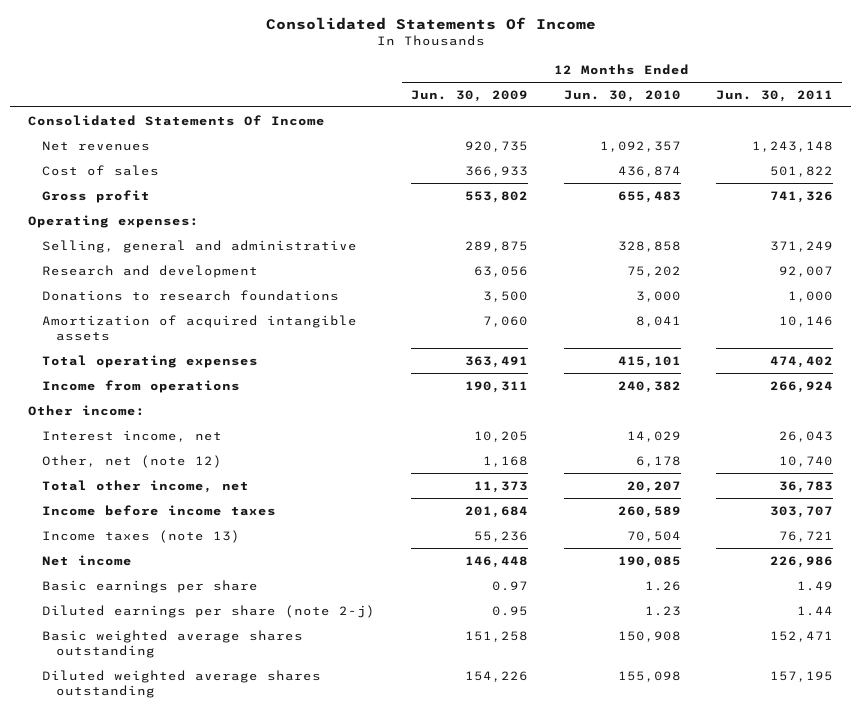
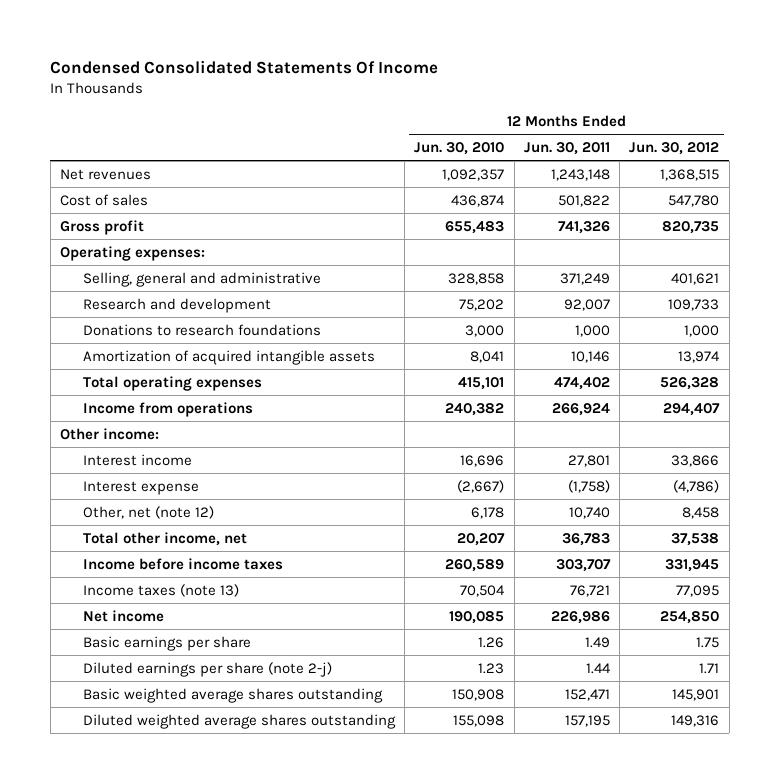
[265,16,596,30] Consolidated Statements Of Income -> [50,60,439,75] Condensed Consolidated Statements Of Income
[410,89,528,102] Jun. 30, 2009 -> none
none -> [629,142,720,156] Jun. 30, 2012
[28,114,326,126] Consolidated Statements Of Income -> none
[42,429,223,442] Interest income, net -> [82,453,192,466] Interest income
[626,430,681,442] 14,029 -> [460,454,505,467] 16,696
[779,430,834,442] 26,043 -> [567,454,610,467] 27,801
none -> [82,480,199,495] Interest expense

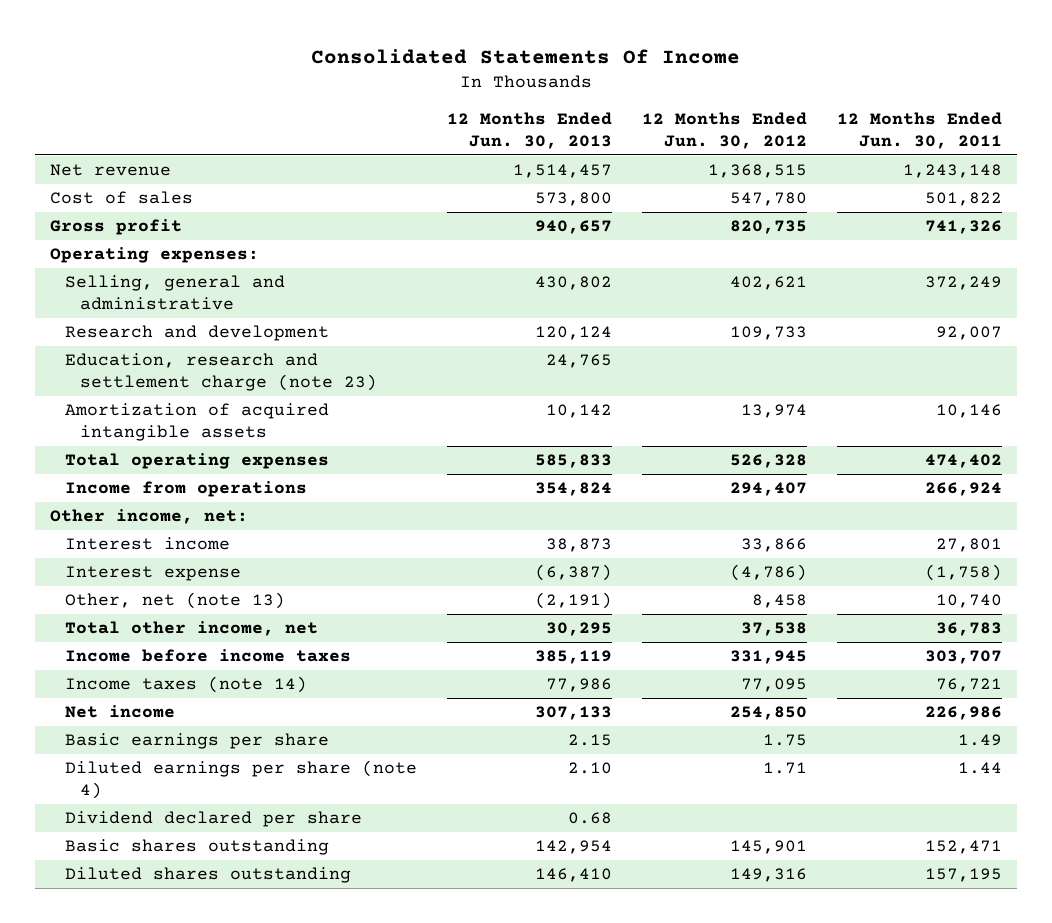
[50,60,439,75] Condensed Consolidated Statements Of Income -> [311,48,741,64] Consolidated Statements Of Income
[414,142,505,156] Jun. 30, 2010 -> none
none -> [447,112,613,149] 12 Months Ended Jun. 30, 2013
[59,168,151,180] Net revenues -> [49,164,171,177] Net revenue
[559,272,610,285] 371,249 -> [925,276,1003,291] 372,249
[671,272,720,285] 401,621 -> [730,276,808,291] 402,621
[82,323,321,336] Donations to research foundations -> none
none -> [64,353,378,391] Education, research and settlement charge (note 23)
[59,427,159,440] Other income: -> [49,509,248,525] Other income, net:
[82,505,214,519] Other, net (note 12) -> [64,592,285,610] Other, net (note 13)
[82,583,239,597] Income taxes (note 13) -> [64,676,307,694] Income taxes (note 14)
[82,661,332,677] Diluted earnings per share (note 2-j) -> [64,760,417,799] Diluted earnings per share (note 4)
none -> [64,811,362,828] Dividend declared per share
[82,687,383,703] Basic weighted average shares outstanding -> [64,839,329,856] Basic shares outstanding
[82,713,396,729] Diluted weighted average shares outstanding -> [64,867,351,884] Diluted shares outstanding

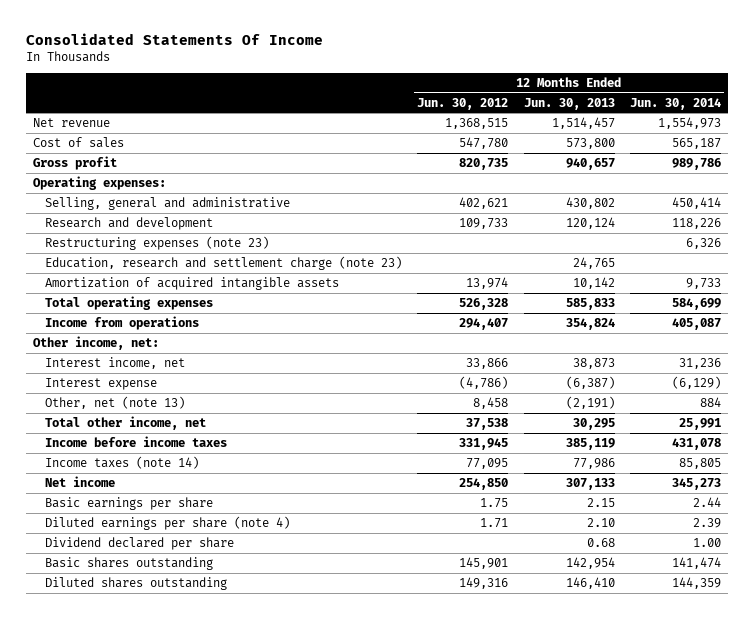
[837,112,1003,149] 12 Months Ended Jun. 30, 2011 -> none
none -> [629,97,721,110] Jun. 30, 2014
none -> [45,236,270,251] Restructuring expenses (note 23)
[64,537,230,551] Interest income -> [45,357,186,370] Interest income, net

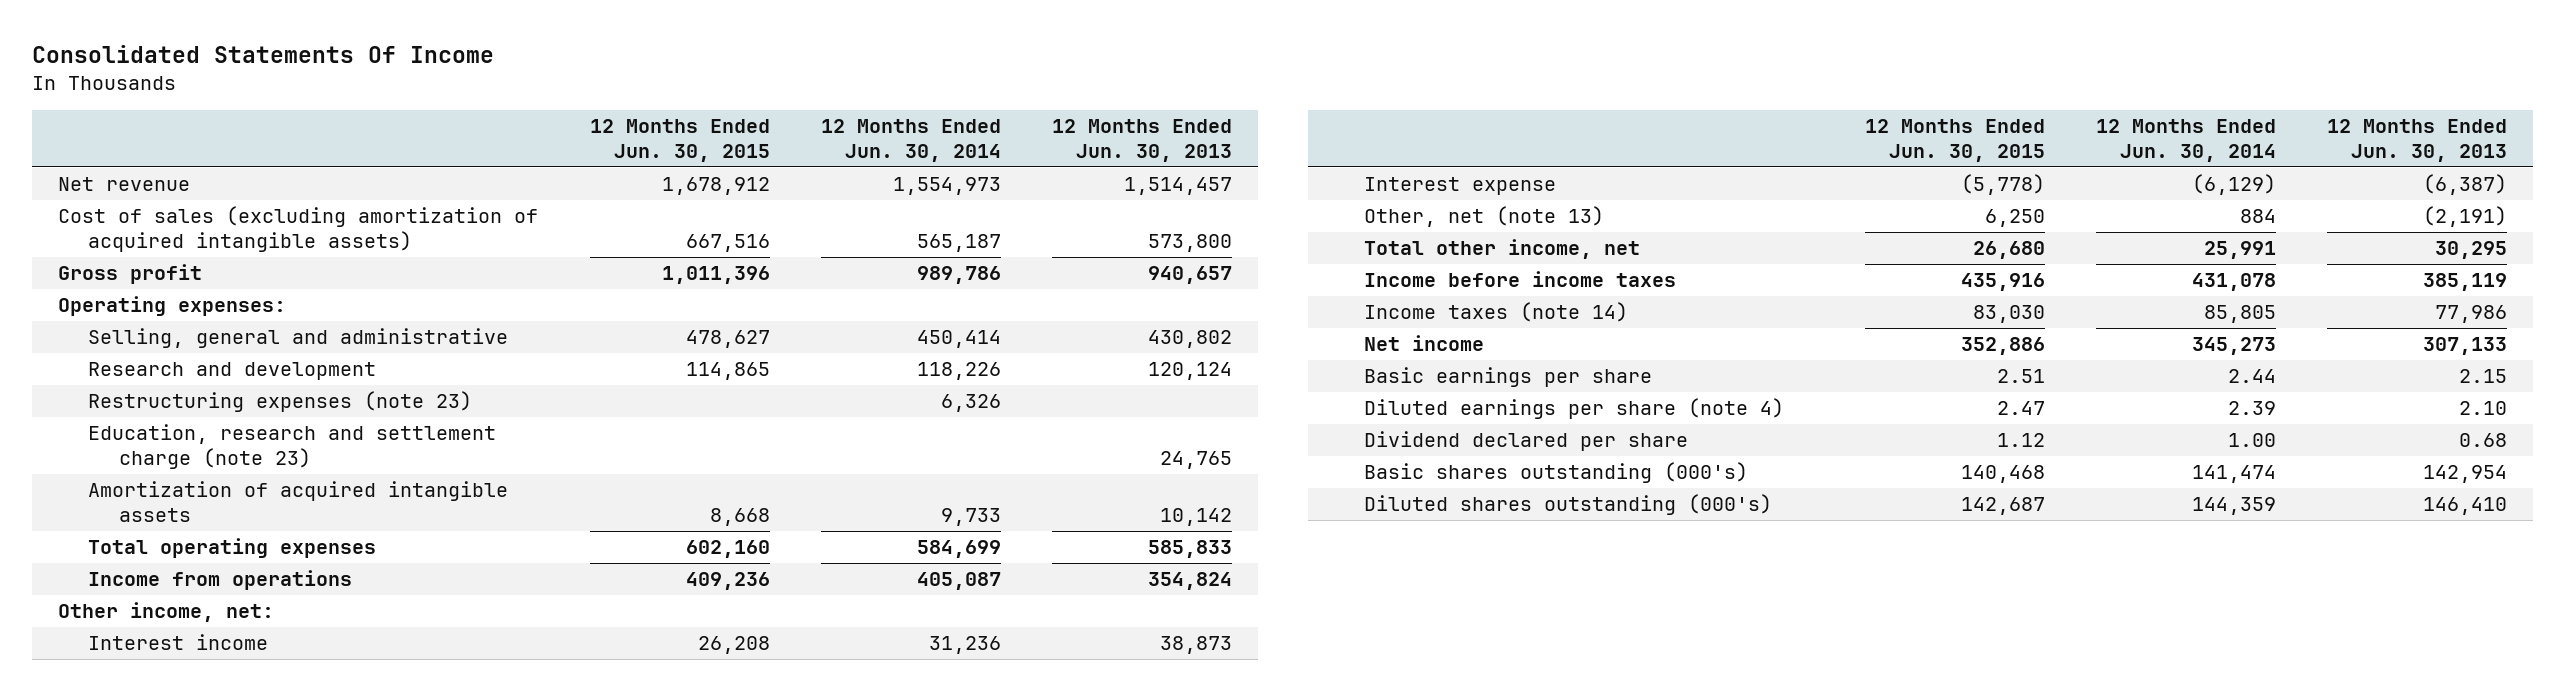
[417,97,509,110] Jun. 30, 2012 -> none
none -> [589,118,770,163] 12 Months Ended Jun. 30, 2015
[33,137,125,149] Cost of sales -> [58,206,539,253] Cost of sales (excluding amortization of acquired intangible assets)
[45,357,186,370] Interest income, net -> [88,634,269,651] Interest income
[45,557,214,571] Basic shares outstanding -> [1363,462,1748,484] Basic shares outstanding (000's)
[45,577,228,591] Diluted shares outstanding -> [1363,494,1772,516] Diluted shares outstanding (000's)

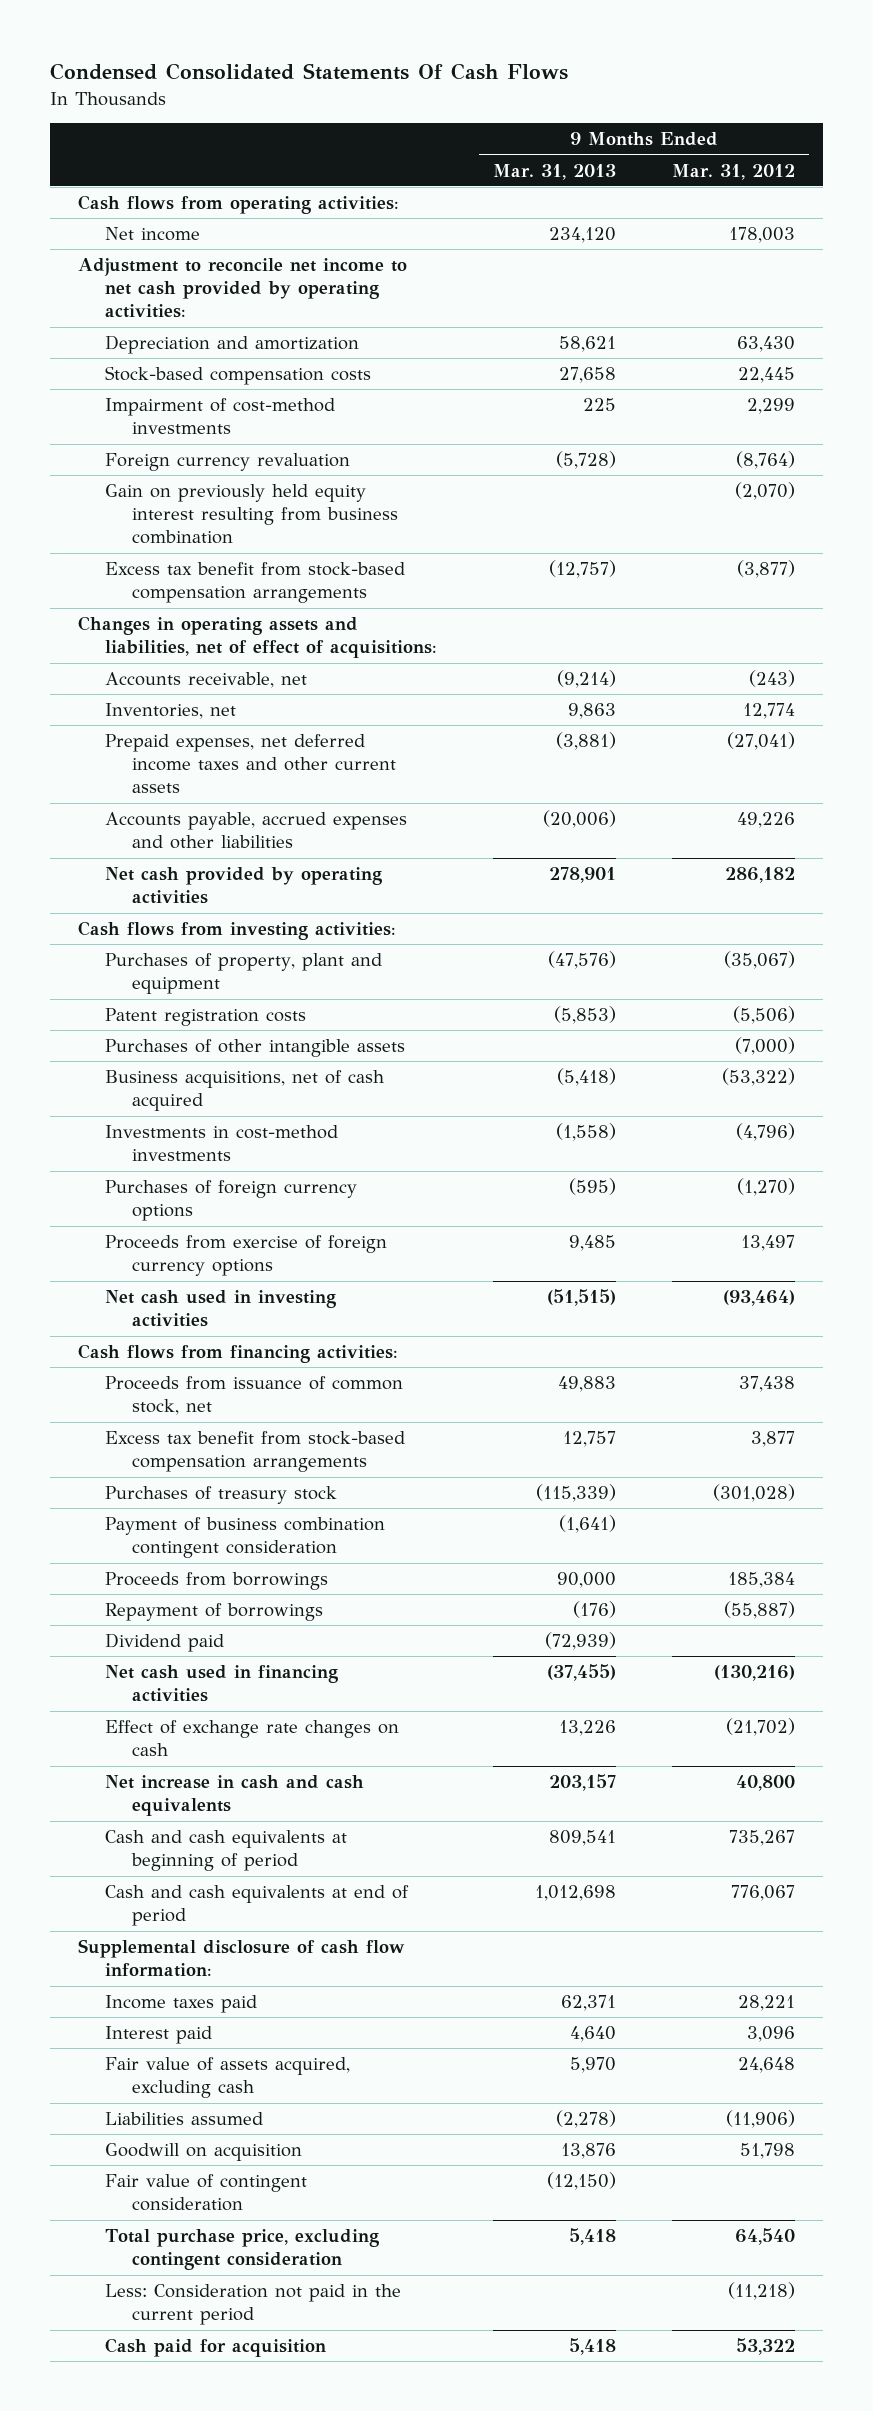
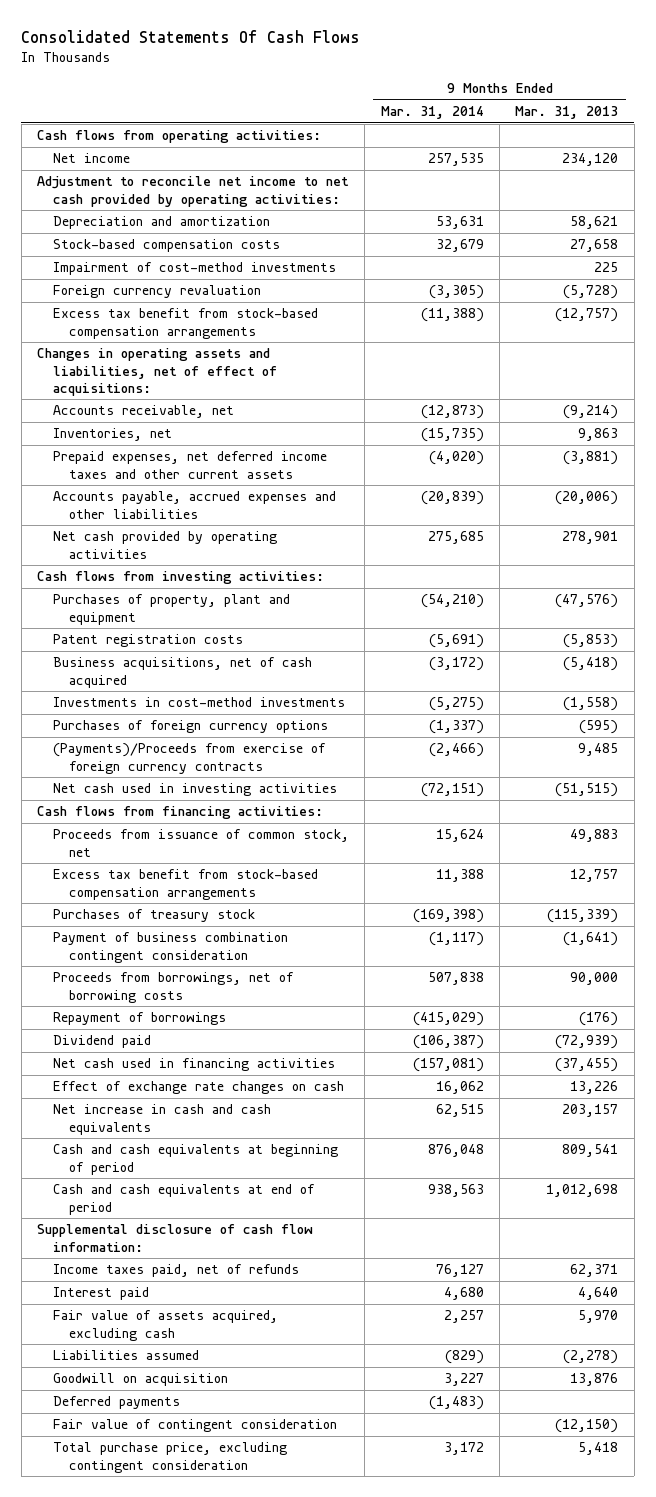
[50,63,569,81] Condensed Consolidated Statements Of Cash Flows -> [21,30,361,44] Consolidated Statements Of Cash Flows
[671,163,795,180] Mar. 31, 2012 -> none
none -> [380,106,484,120] Mar. 31, 2014
[105,484,398,545] Gain on previously held equity interest resulting from business combination -> none
[105,1039,406,1058] Purchases of other intangible assets -> none
[105,1235,388,1277] Proceeds from exercise of foreign currency options -> [52,743,326,774] (Payments)/Proceeds from exercise of foreign currency contracts
[105,1572,329,1591] Proceeds from borrowings -> [52,972,294,1003] Proceeds from borrowings, net of borrowing costs
[105,1995,258,2014] Income taxes paid -> [52,1264,299,1278] Income taxes paid, net of refunds
none -> [52,1396,180,1410] Deferred payments
[105,2284,402,2326] Less: Consideration not paid in the current period -> none
[105,2338,327,2358] Cash paid for acquisition -> none

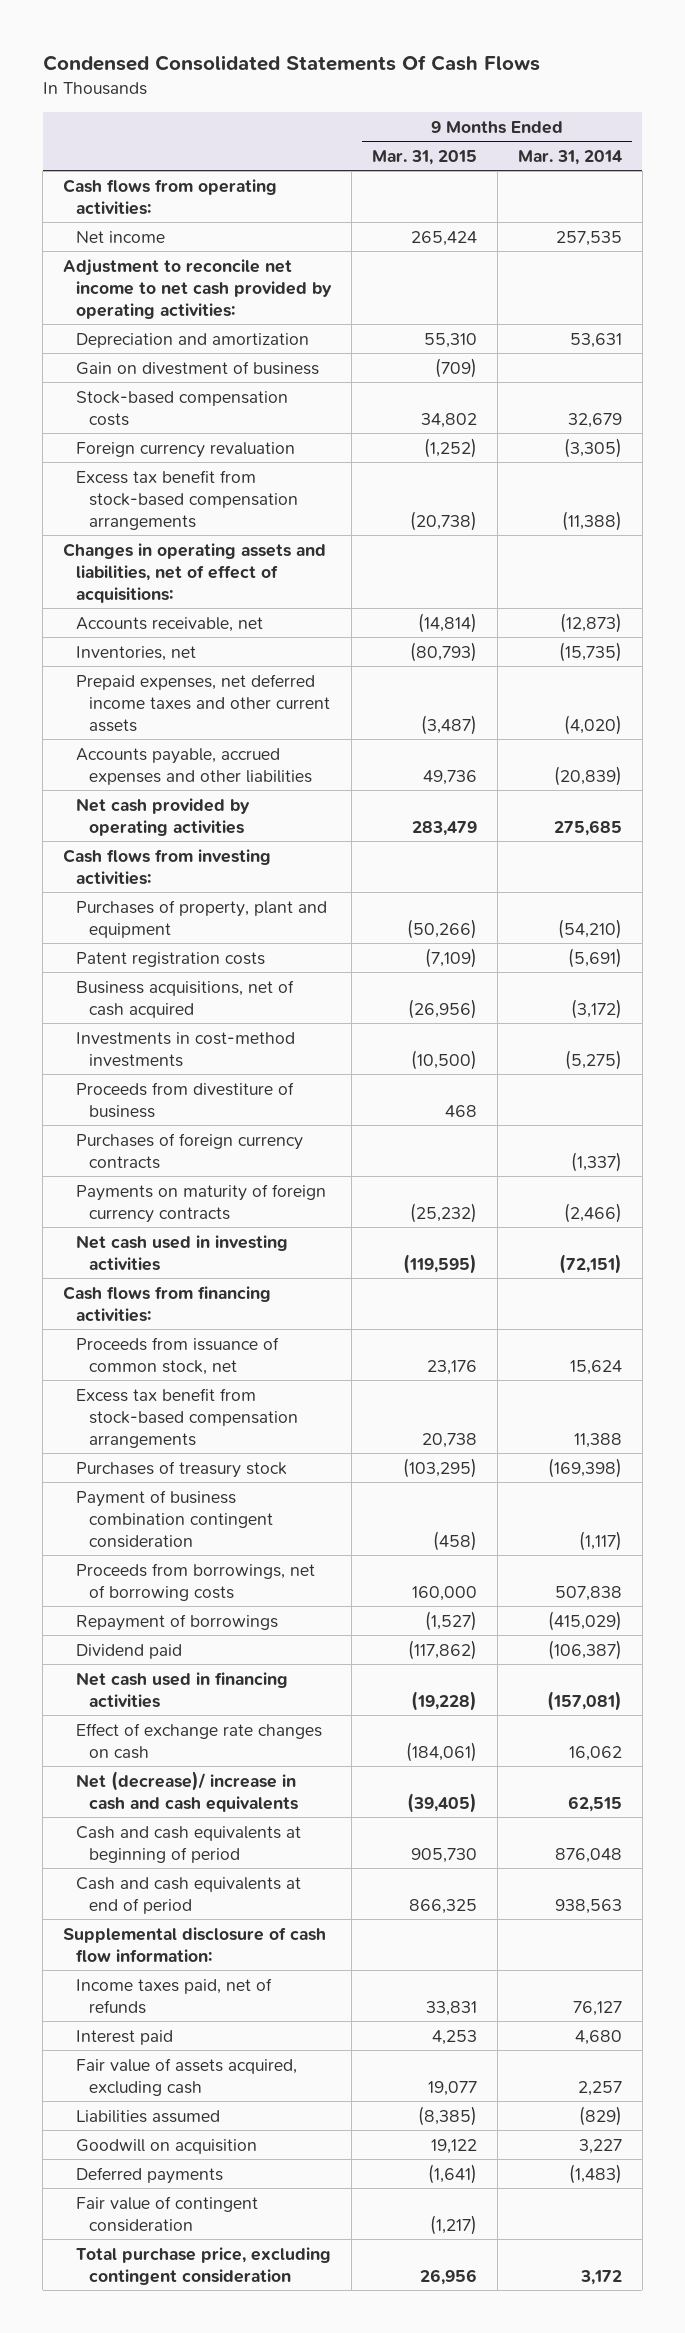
[21,30,361,44] Consolidated Statements Of Cash Flows -> [42,55,540,72] Condensed Consolidated Statements Of Cash Flows
[515,106,619,120] Mar. 31, 2013 -> none
none -> [371,149,477,165] Mar. 31, 2015
none -> [75,360,319,375] Gain on divestment of business
[52,262,336,276] Impairment of cost-method investments -> none
none -> [75,1081,294,1118] Proceeds from divestiture of business
[52,720,328,734] Purchases of foreign currency options -> [75,1132,303,1169] Purchases of foreign currency contracts
[52,743,326,774] (Payments)/Proceeds from exercise of foreign currency contracts -> [75,1183,326,1223] Payments on maturity of foreign currency contracts
[52,1104,271,1135] Net increase in cash and cash equivalents -> [75,1770,298,1812] Net (decrease)/ increase in cash and cash equivalents

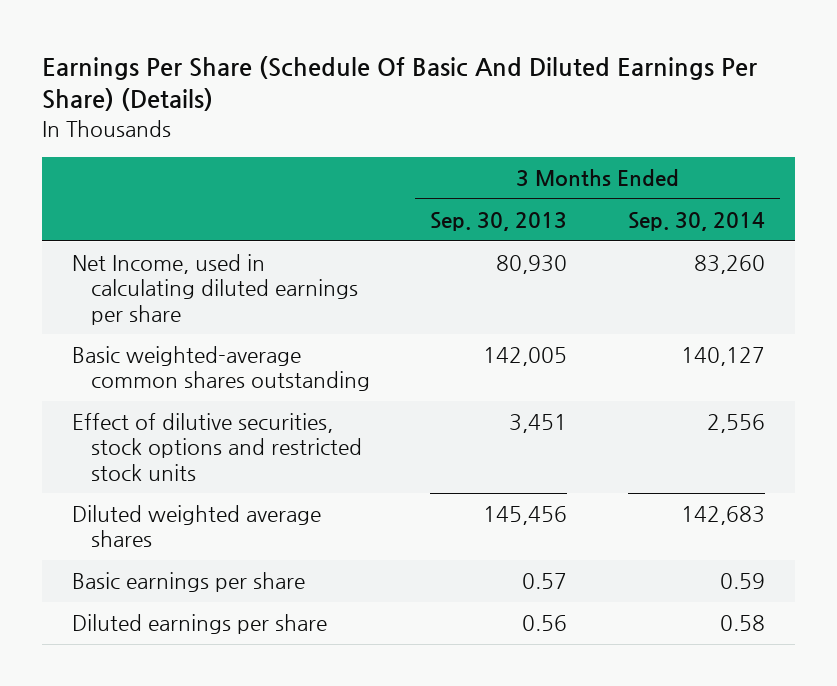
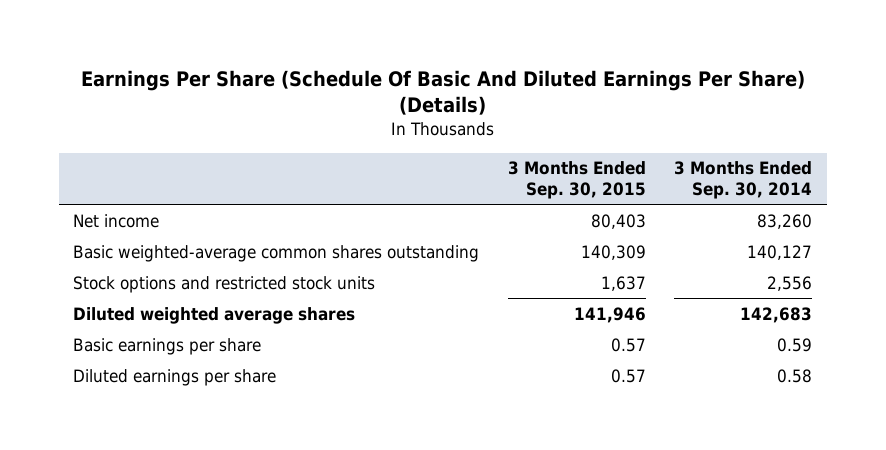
[430,211,568,231] Sep. 30, 2013 -> none
none -> [507,161,646,199] 3 Months Ended Sep. 30, 2015
[72,254,359,325] Net Income, used in calculating diluted earnings per share -> [73,213,160,228] Net income
[72,413,363,481] Effect of dilutive securities, stock options and restricted stock units -> [73,275,376,293] Stock options and restricted stock units

